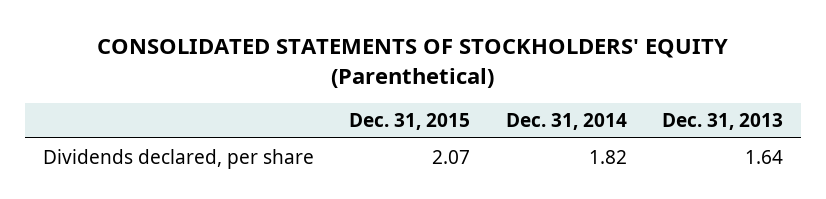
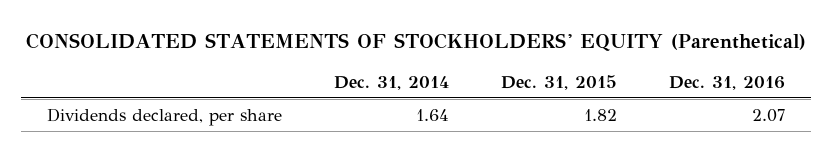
[662,113,784,131] Dec. 31, 2013 -> none
none -> [668,75,785,90] Dec. 31, 2016
[432,149,471,164] 2.07 -> [583,109,617,122] 1.82
[588,149,627,164] 1.82 -> [415,109,449,122] 1.64

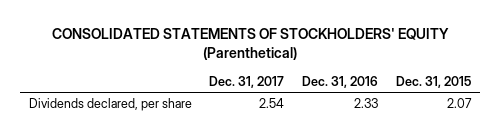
[333,75,449,90] Dec. 31, 2014 -> none
none -> [209,76,285,89] Dec. 31, 2017
[583,109,617,122] 1.82 -> [446,98,472,109] 2.07
[751,109,785,123] 2.07 -> [354,98,379,109] 2.33

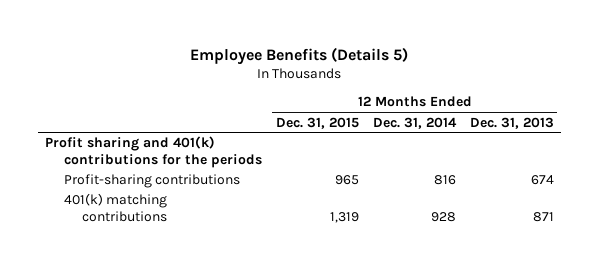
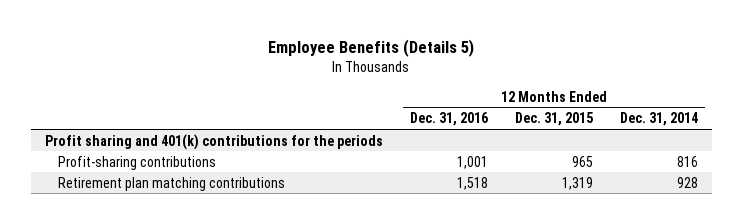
[469,116,554,129] Dec. 31, 2013 -> none
none -> [409,112,488,127] Dec. 31, 2016
[63,193,168,223] 401(k) matching contributions -> [58,176,286,191] Retirement plan matching contributions

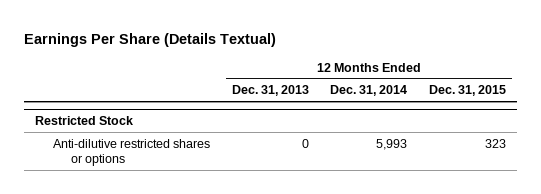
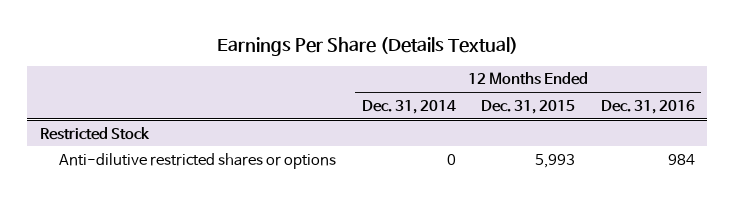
[231,85,309,97] Dec. 31, 2013 -> none
none -> [600,99,695,114] Dec. 31, 2016
[376,138,408,150] 5,993 -> [446,153,456,165] 0
[485,138,507,148] 323 -> [535,153,576,168] 5,993

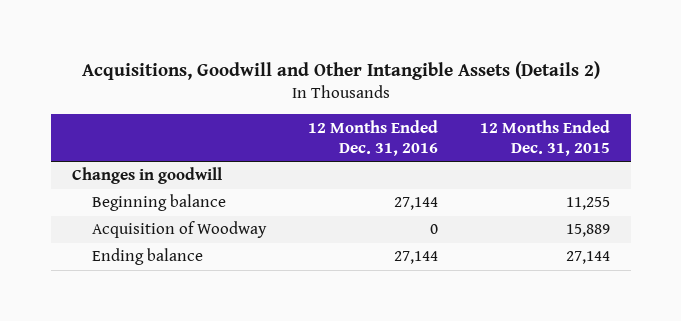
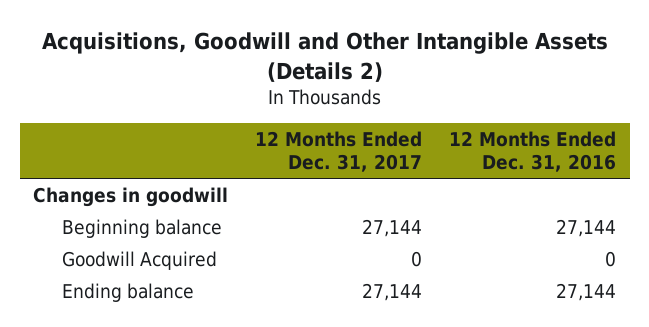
[479,119,610,157] 12 Months Ended Dec. 31, 2015 -> none
none -> [255,131,423,173] 12 Months Ended Dec. 31, 2017
[91,221,267,239] Acquisition of Woodway -> [61,251,217,271] Goodwill Acquired

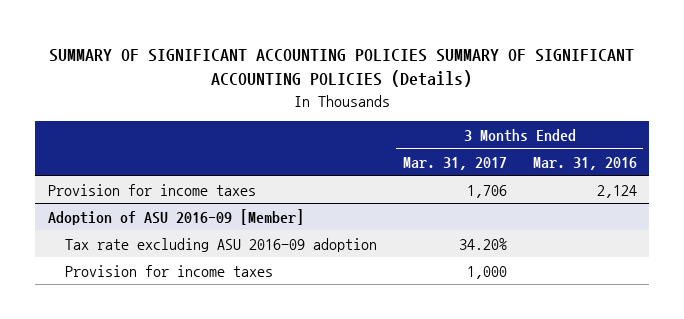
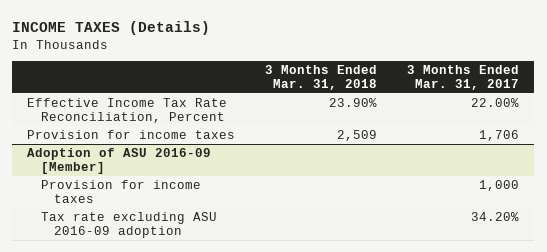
[49,48,635,88] SUMMARY OF SIGNIFICANT ACCOUNTING POLICIES SUMMARY OF SIGNIFICANT ACCOUNTING POLICIES (Details) -> [12,20,211,35] INCOME TAXES (Details)
[532,156,637,170] Mar. 31, 2016 -> none
none -> [265,64,378,91] 3 Months Ended Mar. 31, 2018
none -> [27,97,228,124] Effective Income Tax Rate Reconciliation, Percent
[65,237,378,252] Tax rate excluding ASU 2016-09 adoption -> [40,211,217,239] Tax rate excluding ASU 2016-09 adoption

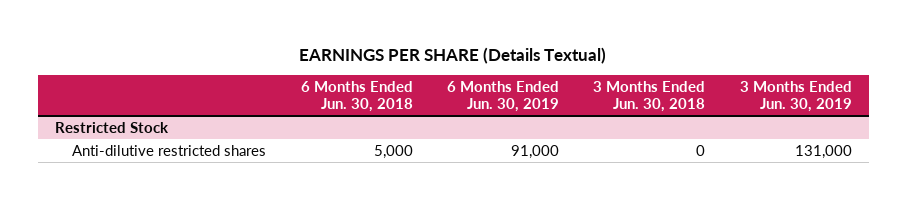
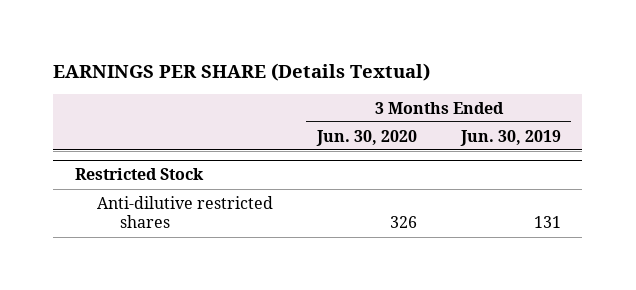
[300,80,413,113] 6 Months Ended Jun. 30, 2018 -> none
[447,80,560,113] 6 Months Ended Jun. 30, 2019 -> none
[593,80,706,113] 3 Months Ended Jun. 30, 2018 -> none
none -> [316,129,418,146] Jun. 30, 2020
[794,144,852,159] 131,000 -> [533,216,561,229] 131

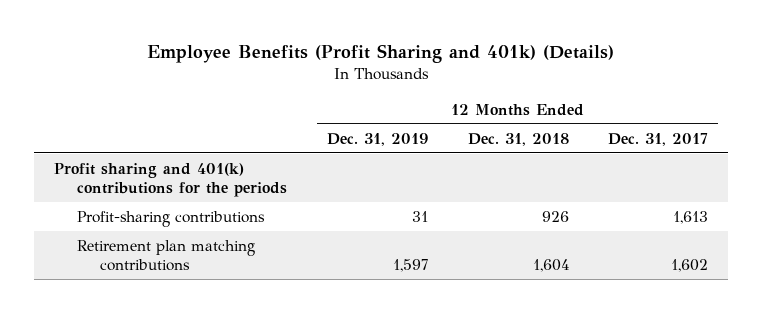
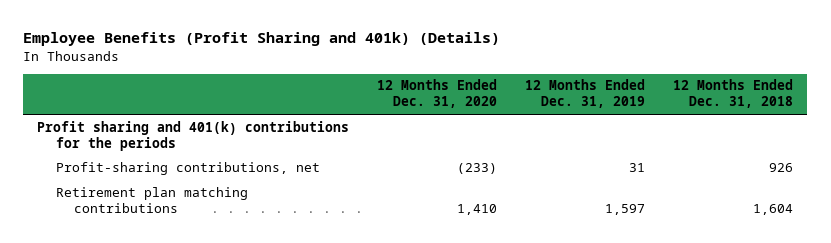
[608,132,709,146] Dec. 31, 2017 -> none
none -> [377,79,498,109] 12 Months Ended Dec. 31, 2020
[77,210,266,227] Profit-sharing contributions -> [55,161,320,175] Profit-sharing contributions, net

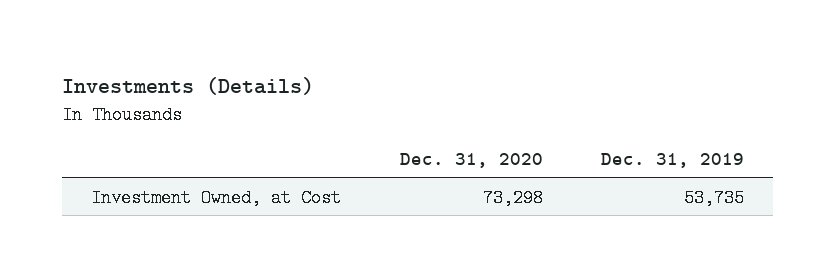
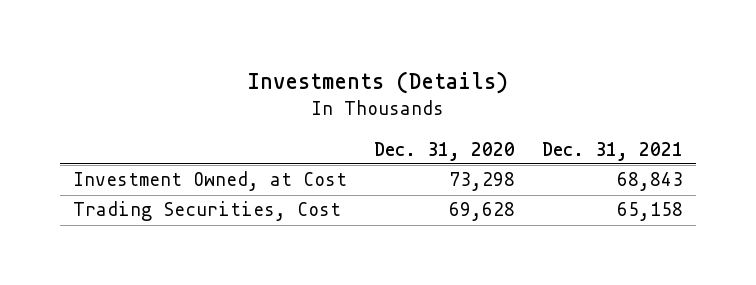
[601,152,745,168] Dec. 31, 2019 -> none
none -> [542,141,684,161] Dec. 31, 2021
none -> [73,201,342,222] Trading Securities, Cost

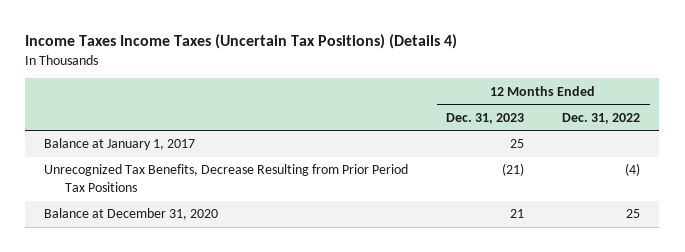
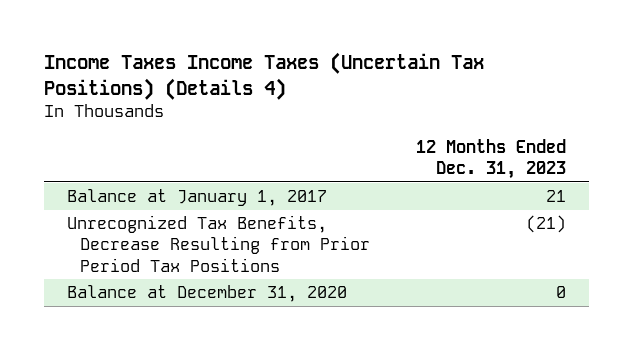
[562,112,641,124] Dec. 31, 2022 -> none
[510,139,525,149] 25 -> [546,190,567,203] 21
[510,209,525,219] 21 -> [556,286,567,299] 0

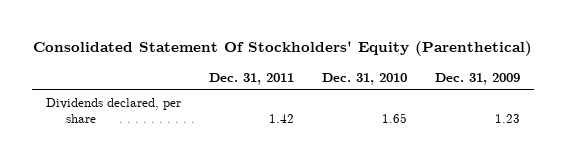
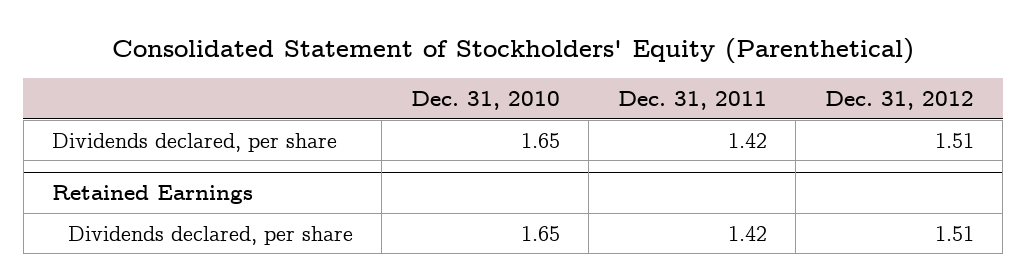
[32,41,532,57] Consolidated Statement Of Stockholders' Equity (Parenthetical) -> [112,37,915,64] Consolidated Statement of Stockholders' Equity (Parenthetical)
[435,72,521,85] Dec. 31, 2009 -> none
none -> [824,90,974,110] Dec. 31, 2012
none -> [52,185,254,205] Retained Earnings
none -> [67,225,353,245] Dividends declared, per share

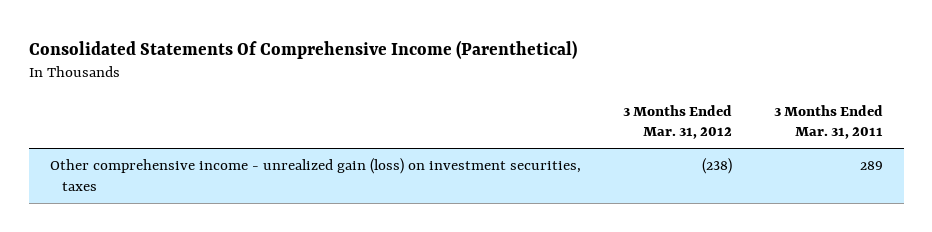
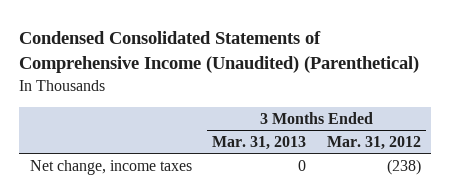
[28,39,577,59] Consolidated Statements Of Comprehensive Income (Parenthetical) -> [19,31,420,74] Condensed Consolidated Statements of Comprehensive Income (Unaudited) (Parenthetical)
[773,104,883,140] 3 Months Ended Mar. 31, 2011 -> none
none -> [212,136,307,151] Mar. 31, 2013
[49,158,581,192] Other comprehensive income - unrealized gain (loss) on investment securities, taxes -> [29,159,192,175] Net change, income taxes

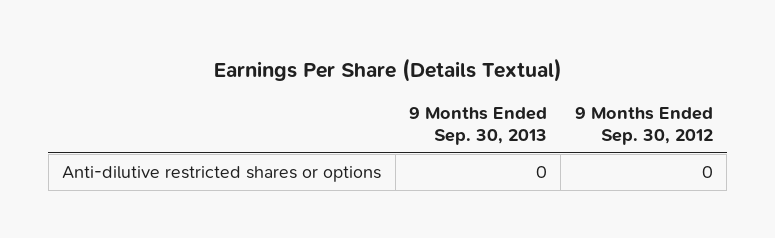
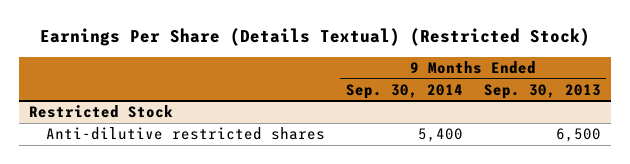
[213,57,562,82] Earnings Per Share (Details Textual) -> [39,27,590,46] Earnings Per Share (Details Textual) (Restricted Stock)
[574,106,713,146] 9 Months Ended Sep. 30, 2012 -> none
none -> [345,83,463,99] Sep. 30, 2014
none -> [29,105,174,119] Restricted Stock
[62,165,382,182] Anti-dilutive restricted shares or options -> [45,127,325,141] Anti-dilutive restricted shares
[536,165,548,178] 0 -> [555,128,601,143] 6,500

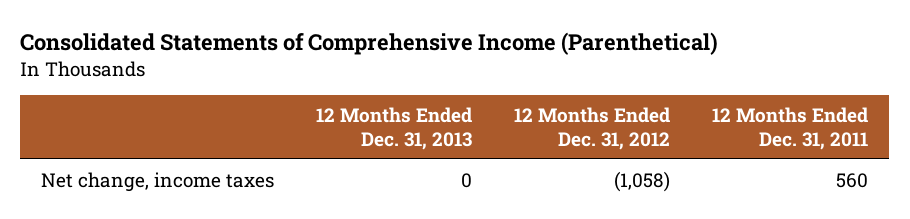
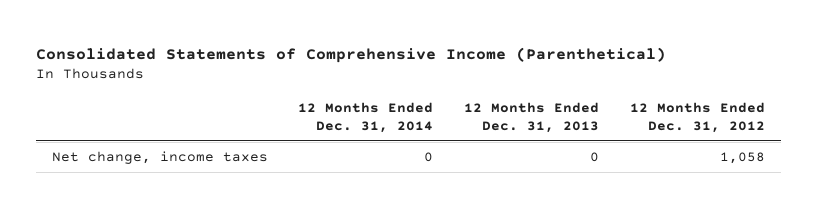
[712,106,869,151] 12 Months Ended Dec. 31, 2011 -> none
none -> [298,101,434,134] 12 Months Ended Dec. 31, 2014
[614,170,671,192] (1,058) -> [720,152,766,165] 1,058

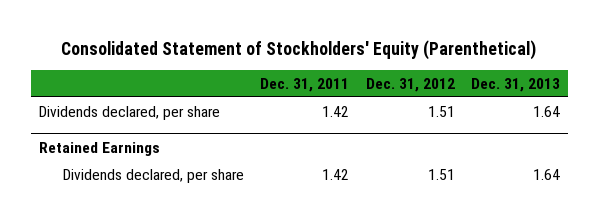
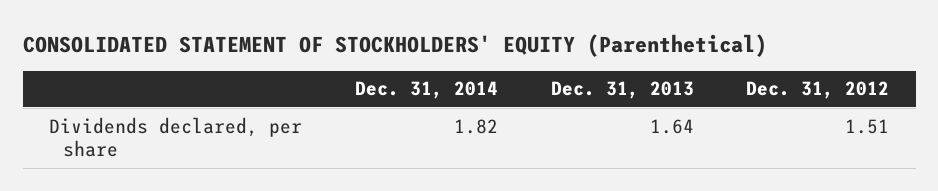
[61,39,537,60] Consolidated Statement of Stockholders' Equity (Parenthetical) -> [22,33,767,57] CONSOLIDATED STATEMENT OF STOCKHOLDERS' EQUITY (Parenthetical)
[260,77,350,92] Dec. 31, 2011 -> none
none -> [354,81,498,100] Dec. 31, 2014
[38,141,160,156] Retained Earnings -> none
[63,168,245,183] Dividends declared, per share -> none

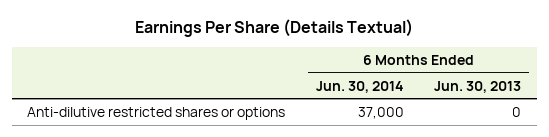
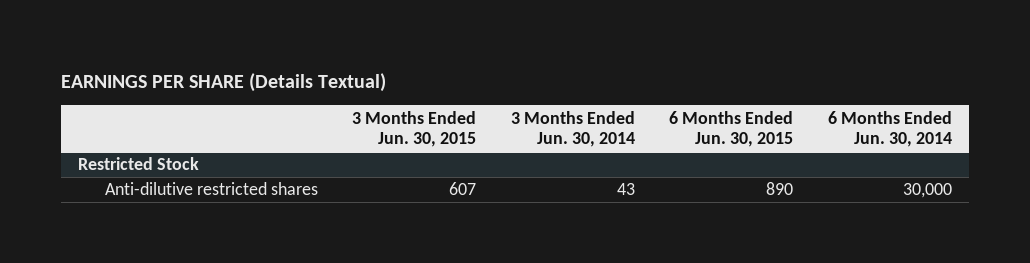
[135,19,414,38] Earnings Per Share (Details Textual) -> [60,72,386,92] EARNINGS PER SHARE (Details Textual)
[434,80,522,93] Jun. 30, 2013 -> none
none -> [352,110,477,148] 3 Months Ended Jun. 30, 2015
none -> [510,110,635,148] 3 Months Ended Jun. 30, 2014
none -> [669,110,794,148] 6 Months Ended Jun. 30, 2015
none -> [78,157,200,171] Restricted Stock
[27,106,286,120] Anti-dilutive restricted shares or options -> [104,182,318,196] Anti-dilutive restricted shares
[357,106,404,119] 37,000 -> [902,183,952,199] 30,000

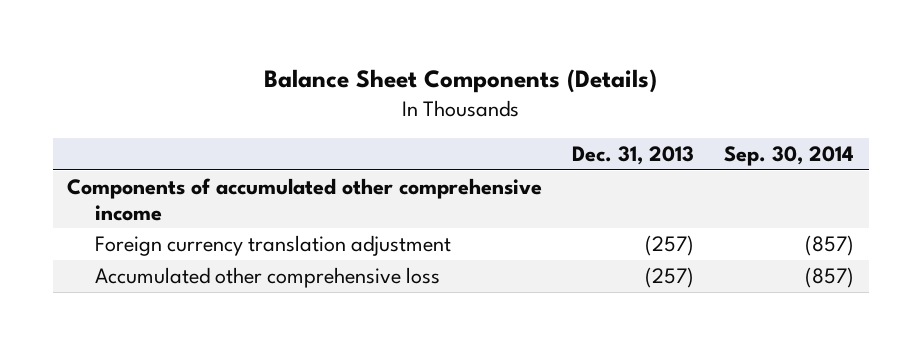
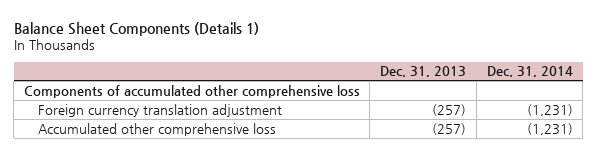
[263,68,657,93] Balance Sheet Components (Details) -> [13,21,259,36] Balance Sheet Components (Details 1)
[723,146,854,167] Sep. 30, 2014 -> none
none -> [486,66,573,78] Dec. 31, 2014
[67,178,543,221] Components of accumulated other comprehensive income -> [23,84,360,98] Components of accumulated other comprehensive loss

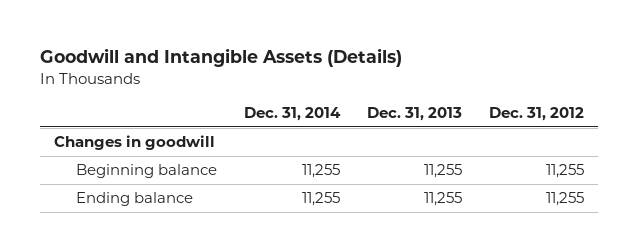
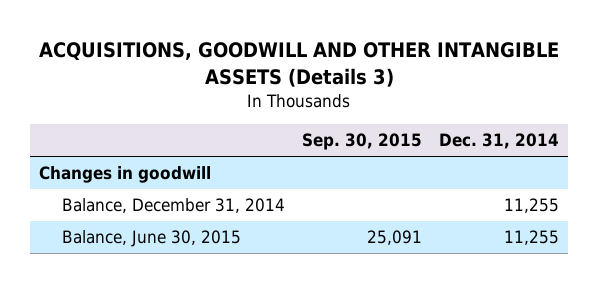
[40,48,403,68] Goodwill and Intangible Assets (Details) -> [38,41,559,87] ACQUISITIONS, GOODWILL AND OTHER INTANGIBLE ASSETS (Details 3)
[367,107,463,122] Dec. 31, 2013 -> none
[489,107,585,122] Dec. 31, 2012 -> none
none -> [301,133,422,151] Sep. 30, 2015
[75,164,217,179] Beginning balance -> [61,198,285,214] Balance, December 31, 2014
[75,192,193,207] Ending balance -> [61,230,241,248] Balance, June 30, 2015

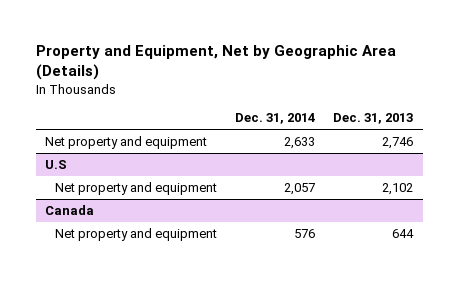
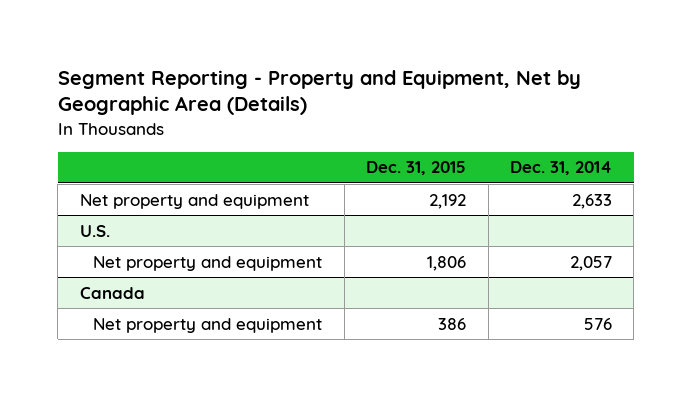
[36,45,397,81] Property and Equipment, Net by Geographic Area (Details) -> [57,69,581,116] Segment Reporting - Property and Equipment, Net by Geographic Area (Details)
[333,113,414,125] Dec. 31, 2013 -> none
none -> [366,161,467,176] Dec. 31, 2015
[45,159,68,169] U.S -> [79,224,110,237] U.S.

